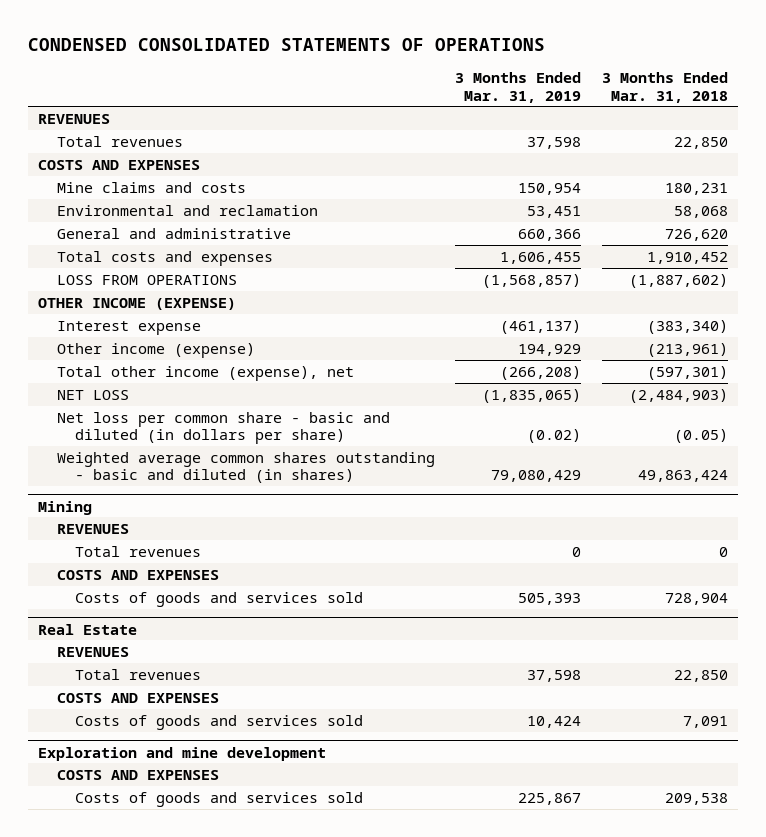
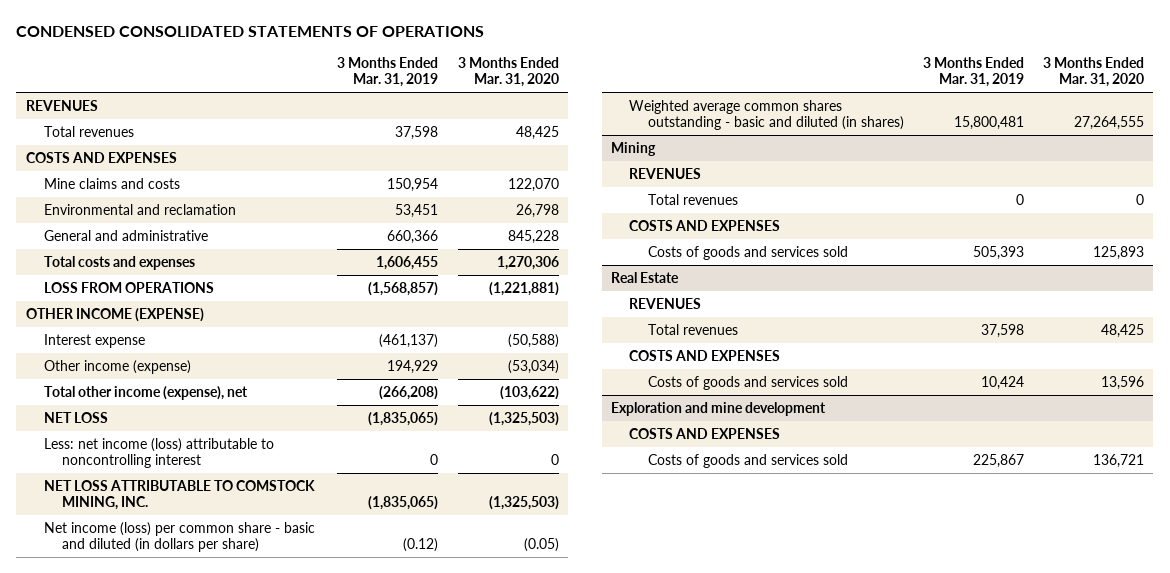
[601,72,728,103] 3 Months Ended Mar. 31, 2018 -> none
none -> [457,56,559,88] 3 Months Ended Mar. 31, 2020
none -> [44,437,275,469] Less: net income (loss) attributable to noncontrolling interest
none -> [44,479,316,511] NET LOSS ATTRIBUTABLE TO COMSTOCK MINING, INC.
[56,411,390,445] Net loss per common share - basic and diluted (in dollars per share) -> [44,521,316,553] Net income (loss) per common share - basic and diluted (in dollars per share)
[527,429,582,444] (0.02) -> [403,538,439,553] (0.12)
[491,470,582,483] 79,080,429 -> [953,116,1024,131] 15,800,481

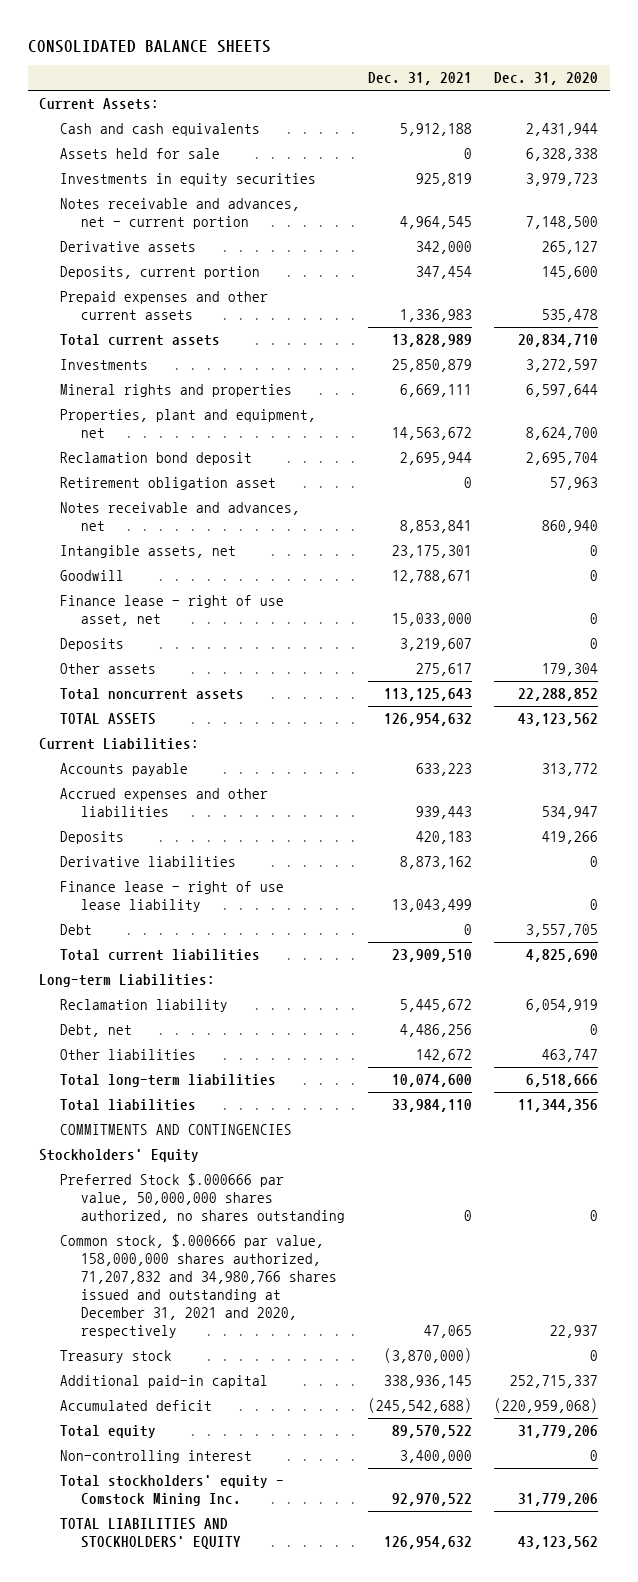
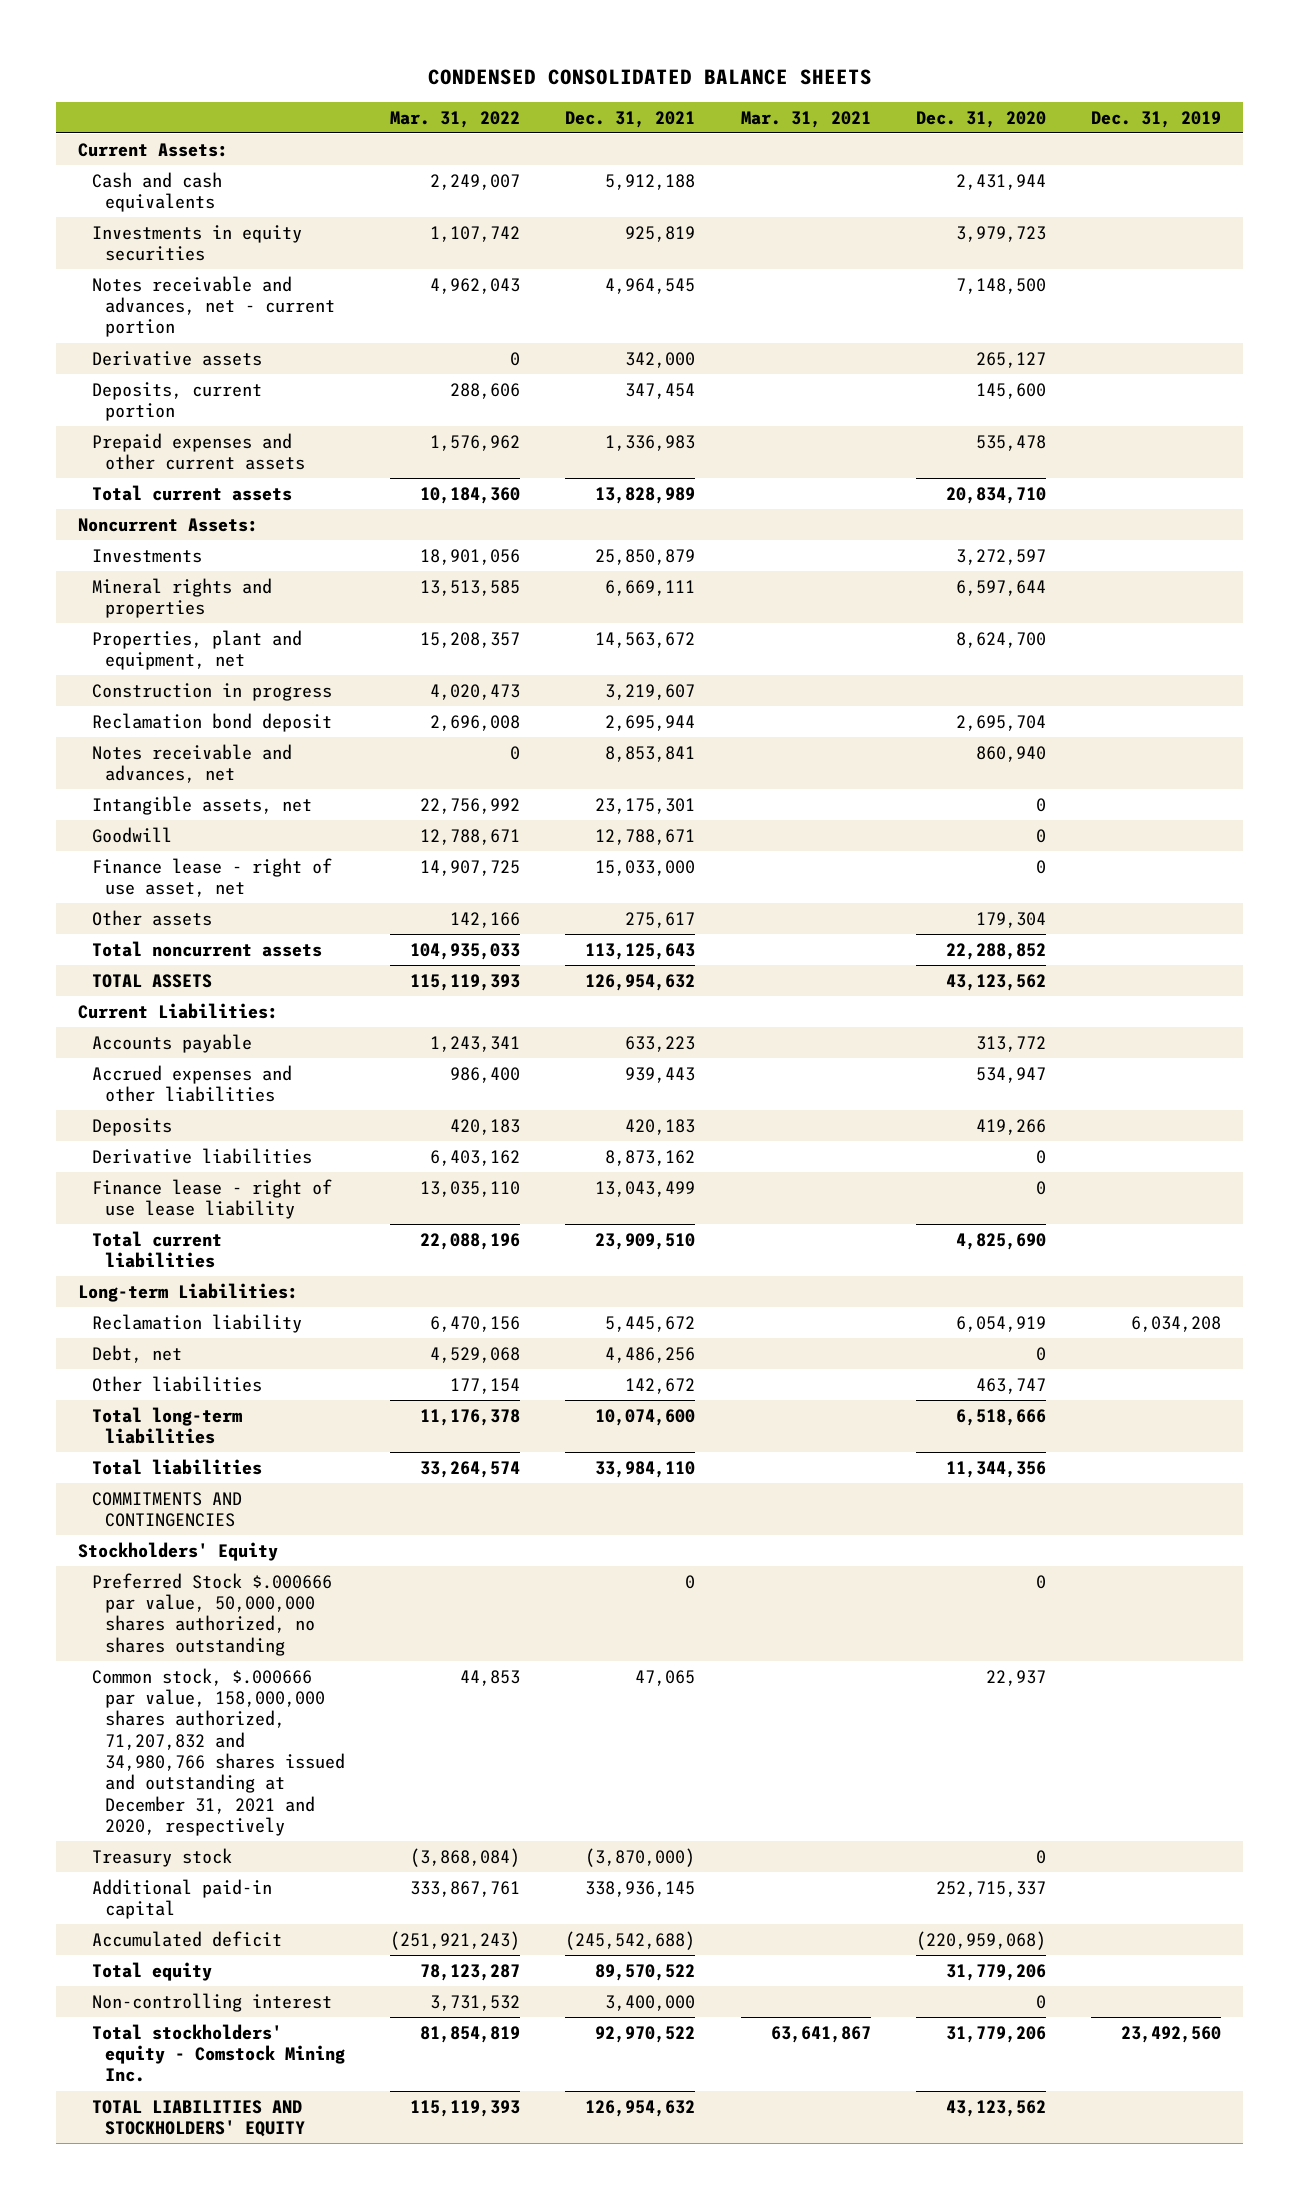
[28,39,272,53] CONSOLIDATED BALANCE SHEETS -> [427,68,872,85] CONDENSED CONSOLIDATED BALANCE SHEETS
none -> [390,110,521,128] Mar. 31, 2022
none -> [740,110,871,128] Mar. 31, 2021
none -> [1090,110,1221,128] Dec. 31, 2019
[60,148,221,160] Assets held for sale -> none
none -> [78,517,259,532] Noncurrent Assets:
none -> [91,682,332,701] Construction in progress
[60,477,277,491] Retirement obligation asset -> none
[60,638,125,652] Deposits -> none
[60,924,93,936] Debt -> none

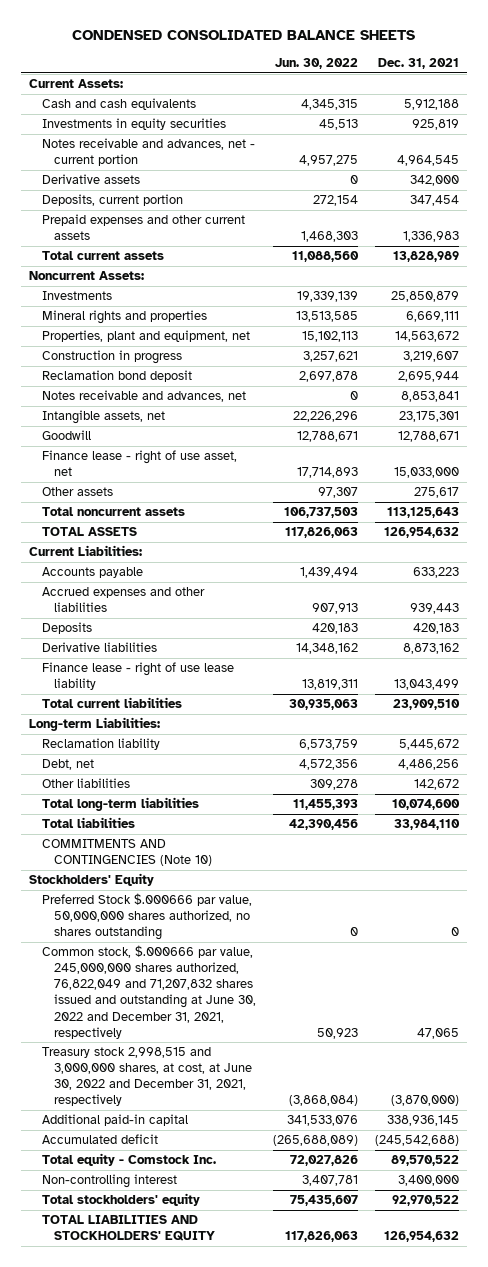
[390,110,521,128] Mar. 31, 2022 -> none
[740,110,871,128] Mar. 31, 2021 -> none
[915,110,1046,128] Dec. 31, 2020 -> none
[1090,110,1221,128] Dec. 31, 2019 -> none
none -> [275,58,359,70] Jun. 30, 2022
[91,1491,242,1528] COMMITMENTS AND CONTINGENCIES -> [41,839,213,867] COMMITMENTS AND CONTINGENCIES (Note 10)
[91,1667,346,1837] Common stock, $.000666 par value, 158,000,000 shares authorized, 71,207,832 and 34,980,766 shares issued and outstanding at December 31, 2021 and 2020, respectively -> [41,945,257,1039] Common stock, $.000666 par value, 245,000,000 shares authorized, 76,822,049 and 71,207,832 shares issued and outstanding at June 30, 2022 and December 31, 2021, respectively
[91,1847,232,1867] Treasury stock -> [41,1047,253,1107] Treasury stock 2,998,515 and 3,000,000 shares, at cost, at June 30, 2022 and December 31, 2021, respectively
[91,1961,212,1981] Total equity -> [41,1153,216,1167] Total equity - Comstock Inc.
[91,2023,346,2083] Total stockholders' equity - Comstock Mining Inc. -> [41,1193,200,1207] Total stockholders' equity

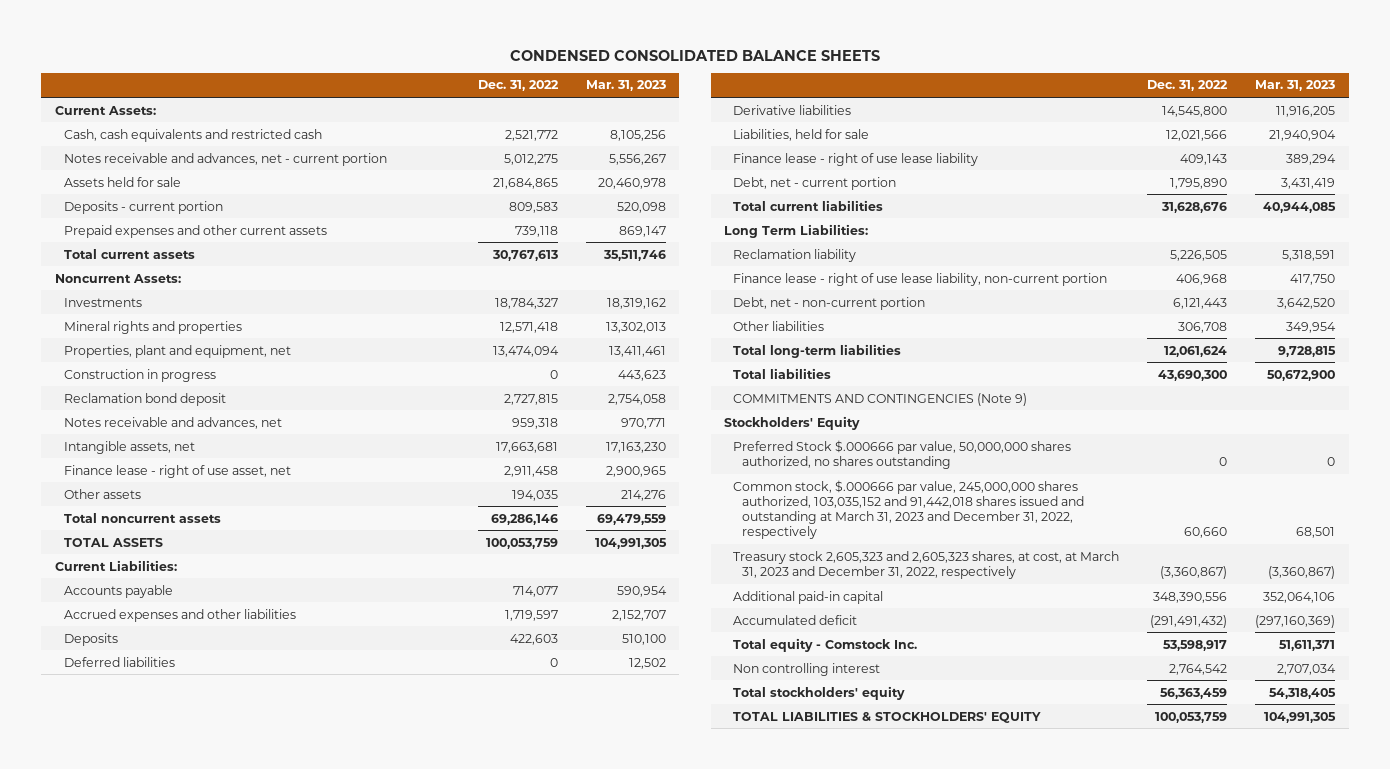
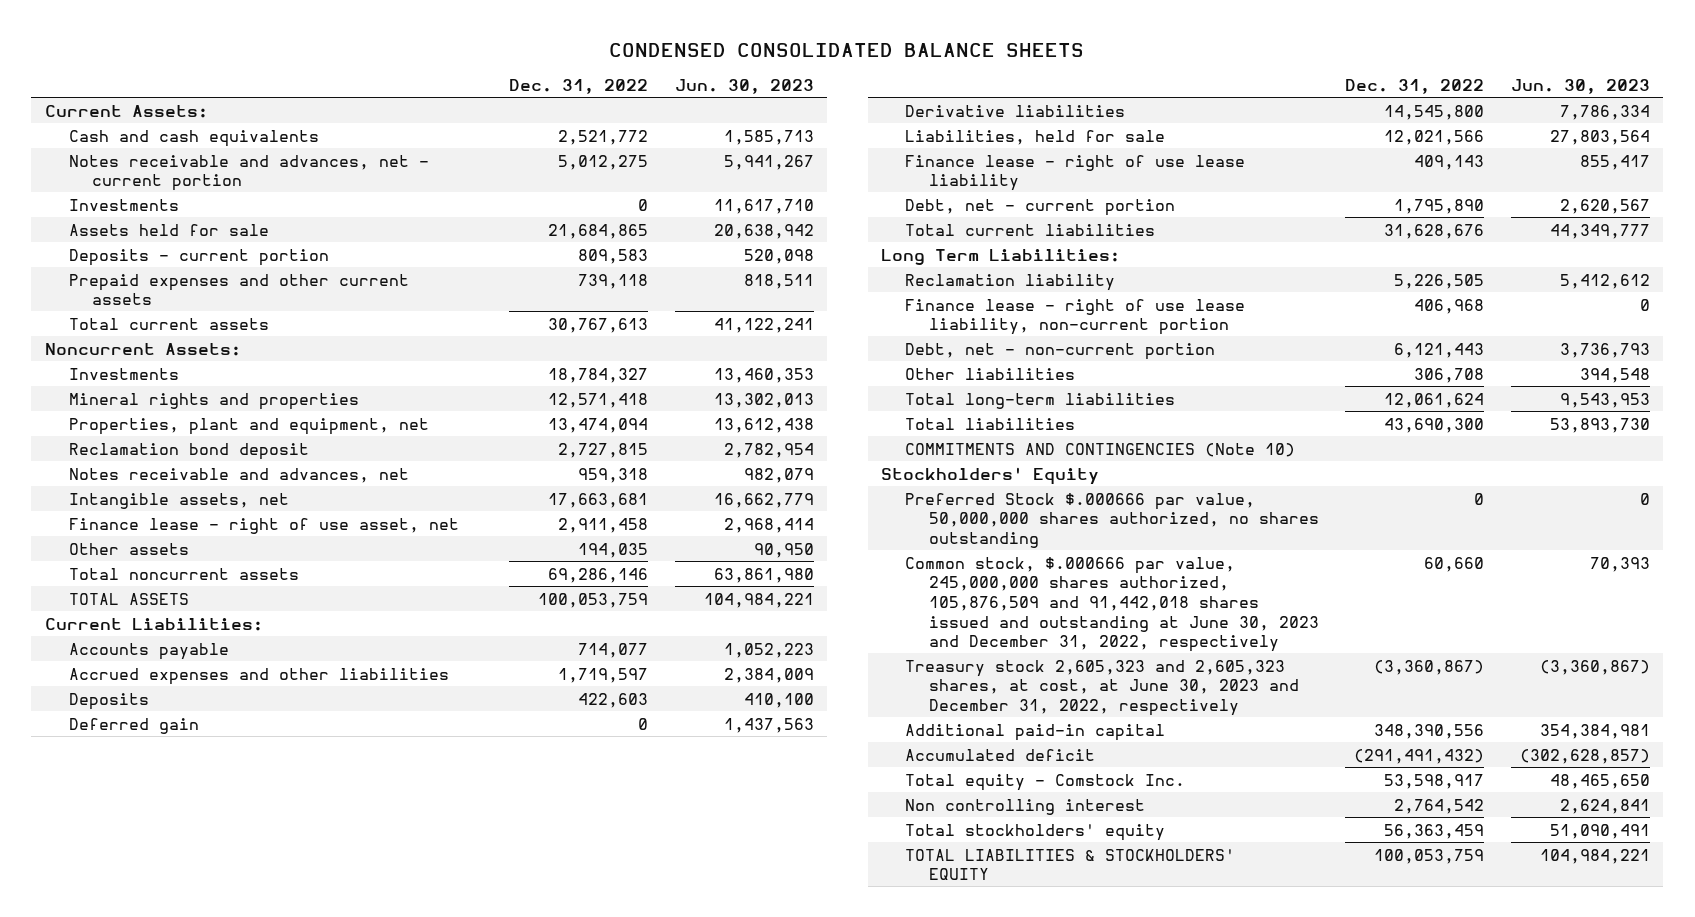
[585,80,666,92] Mar. 31, 2023 -> none
none -> [674,79,814,95] Jun. 30, 2023
[64,128,323,142] Cash, cash equivalents and restricted cash -> [68,129,319,147] Cash and cash equivalents
none -> [68,198,179,211] Investments
[64,368,217,382] Construction in progress -> none
[64,656,176,667] Deferred liabilities -> [68,717,199,734] Deferred gain
[733,392,1028,406] COMMITMENTS AND CONTINGENCIES (Note 9) -> [904,442,1295,457] COMMITMENTS AND CONTINGENCIES (Note 10)
[733,479,1085,540] Common stock, $.000666 par value, 245,000,000 shares authorized, 103,035,152 and 91,442,018 shares issued and outstanding at March 31, 2023 and December 31, 2022, respectively -> [904,556,1319,653] Common stock, $.000666 par value, 245,000,000 shares authorized, 105,876,509 and 91,442,018 shares issued and outstanding at June 30, 2023 and December 31, 2022, respectively
[733,550,1120,579] Treasury stock 2,605,323 and 2,605,323 shares, at cost, at March 31, 2023 and December 31, 2022, respectively -> [904,659,1299,716] Treasury stock 2,605,323 and 2,605,323 shares, at cost, at June 30, 2023 and December 31, 2022, respectively

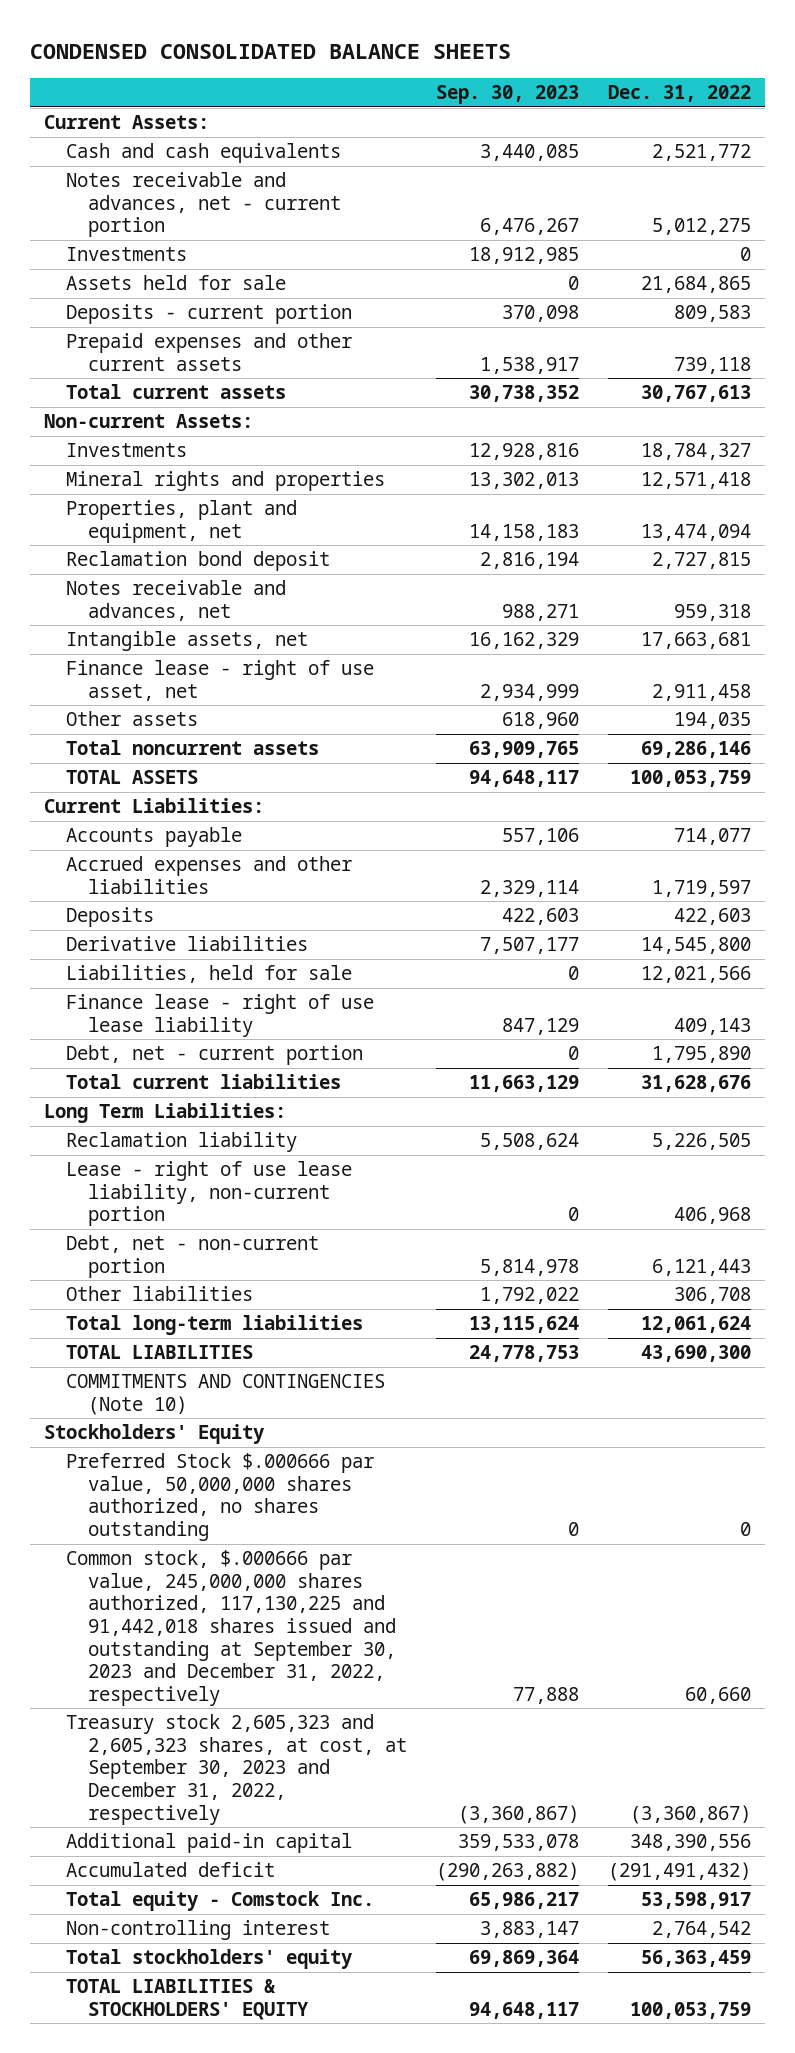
[674,79,814,95] Jun. 30, 2023 -> none
none -> [435,85,579,105] Sep. 30, 2023
[44,342,241,356] Noncurrent Assets: -> [44,414,254,429] Non-current Assets:
[68,717,199,734] Deferred gain -> none
[904,298,1245,336] Finance lease - right of use lease liability, non-current portion -> [65,1161,352,1227] Lease - right of use lease liability, non-current portion
[904,417,1075,430] Total liabilities -> [65,1345,253,1360] TOTAL LIABILITIES
[904,556,1319,653] Common stock, $.000666 par value, 245,000,000 shares authorized, 105,876,509 and 91,442,018 shares issued and outstanding at June 30, 2023 and December 31, 2022, respectively -> [65,1550,396,1706] Common stock, $.000666 par value, 245,000,000 shares authorized, 117,130,225 and 91,442,018 shares issued and outstanding at September 30, 2023 and December 31, 2022, respectively
[904,659,1299,716] Treasury stock 2,605,323 and 2,605,323 shares, at cost, at June 30, 2023 and December 31, 2022, respectively -> [65,1714,407,1825] Treasury stock 2,605,323 and 2,605,323 shares, at cost, at September 30, 2023 and December 31, 2022, respectively
[904,798,1145,815] Non controlling interest -> [65,1920,330,1941] Non-controlling interest

